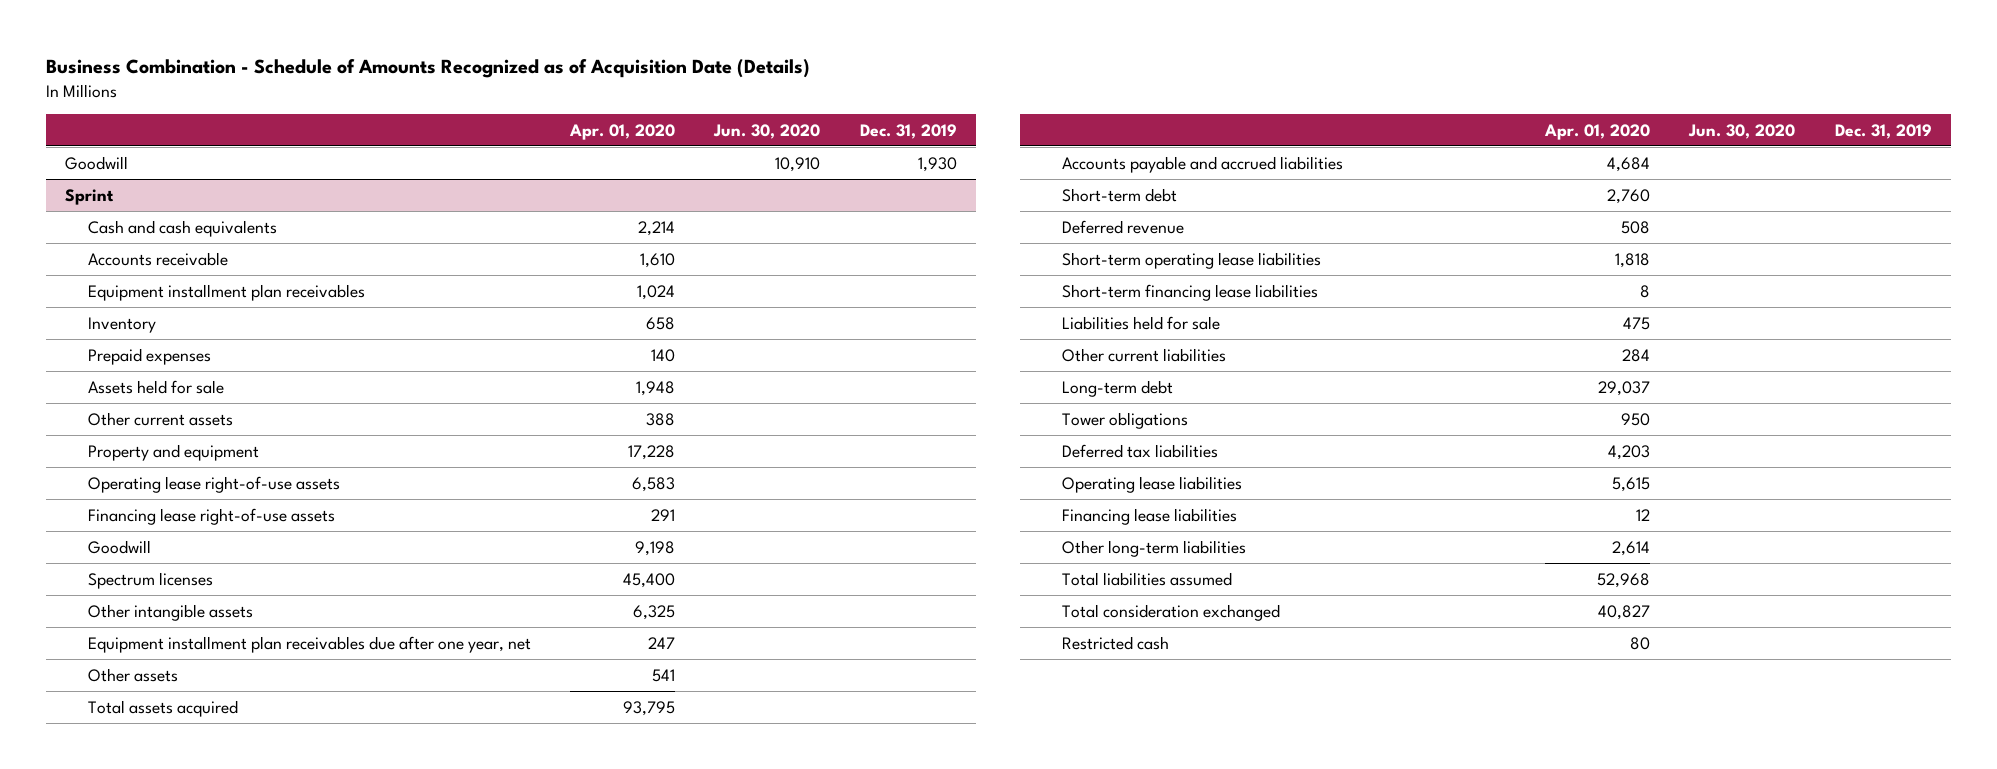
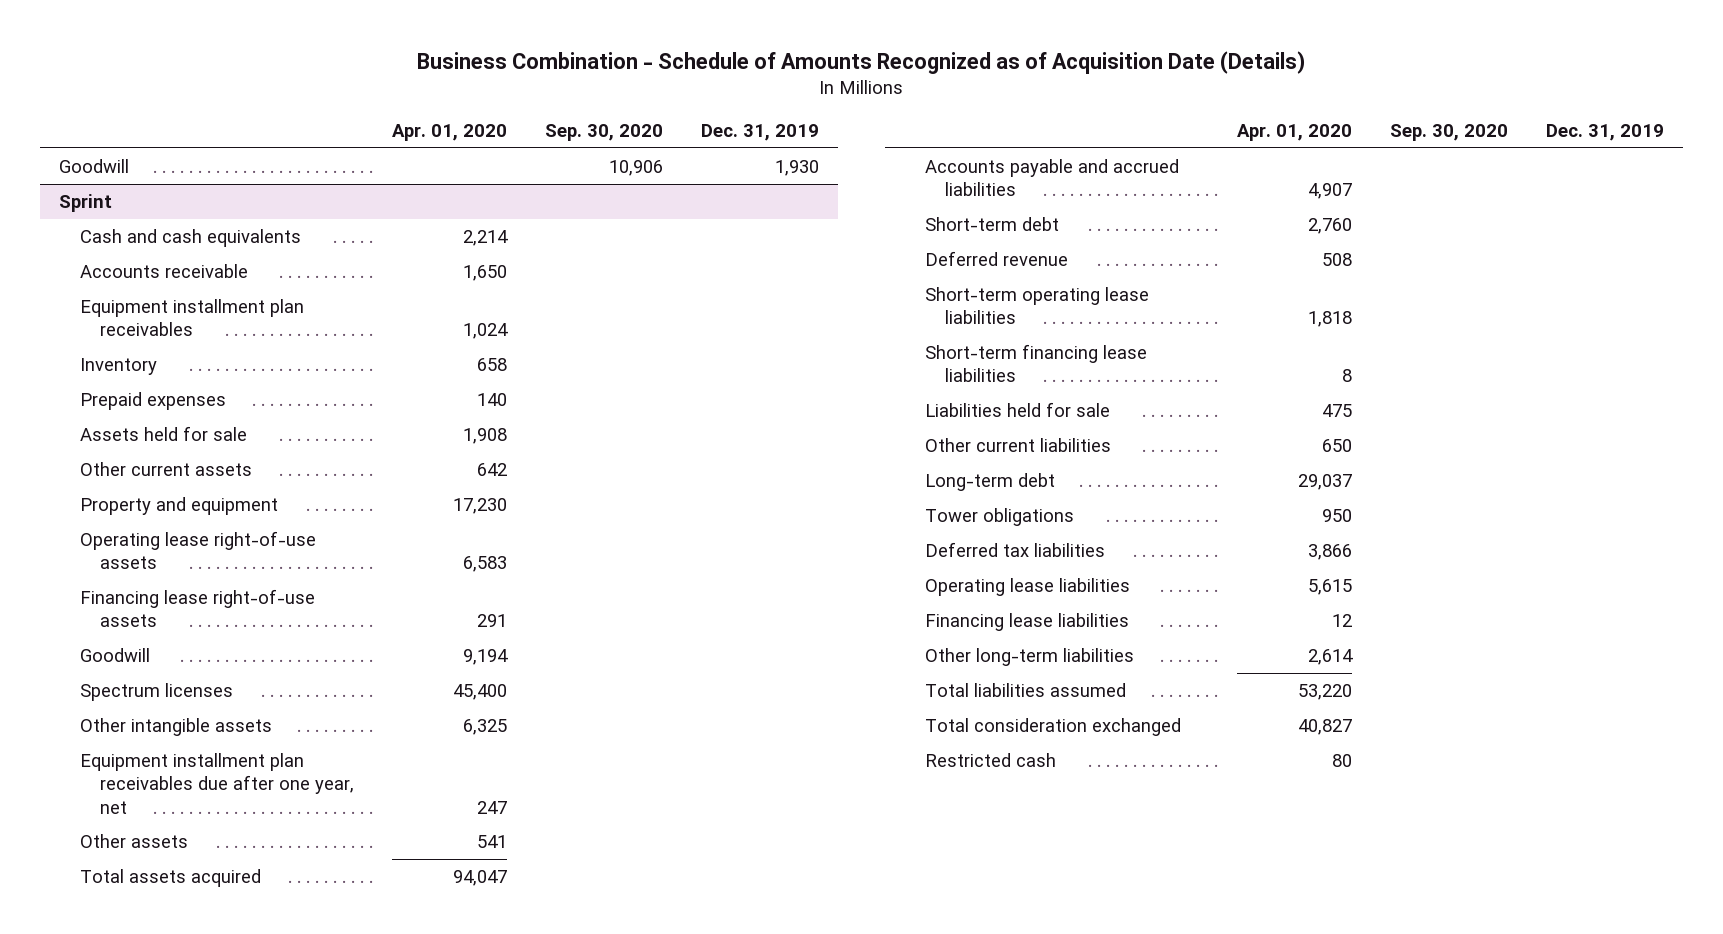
[713,123,821,139] Jun. 30, 2020 -> none
none -> [545,123,664,141] Sep. 30, 2020
[640,252,676,268] 1,610 -> [463,265,508,282] 1,650
[636,380,676,396] 1,948 -> [463,428,508,445] 1,908
[646,412,676,426] 388 -> [477,463,508,477] 642
[628,444,676,460] 17,228 -> [453,498,508,515] 17,230
[635,540,676,556] 9,198 -> [463,649,509,666] 9,194
[623,700,676,716] 93,795 -> [453,870,508,887] 94,047
[1606,156,1650,172] 4,684 -> [1308,183,1353,200] 4,907
[1621,348,1650,362] 284 -> [1322,439,1353,453] 650
[1607,444,1650,460] 4,203 -> [1308,544,1353,561] 3,866
[1596,572,1650,588] 52,968 -> [1298,684,1353,701] 53,220

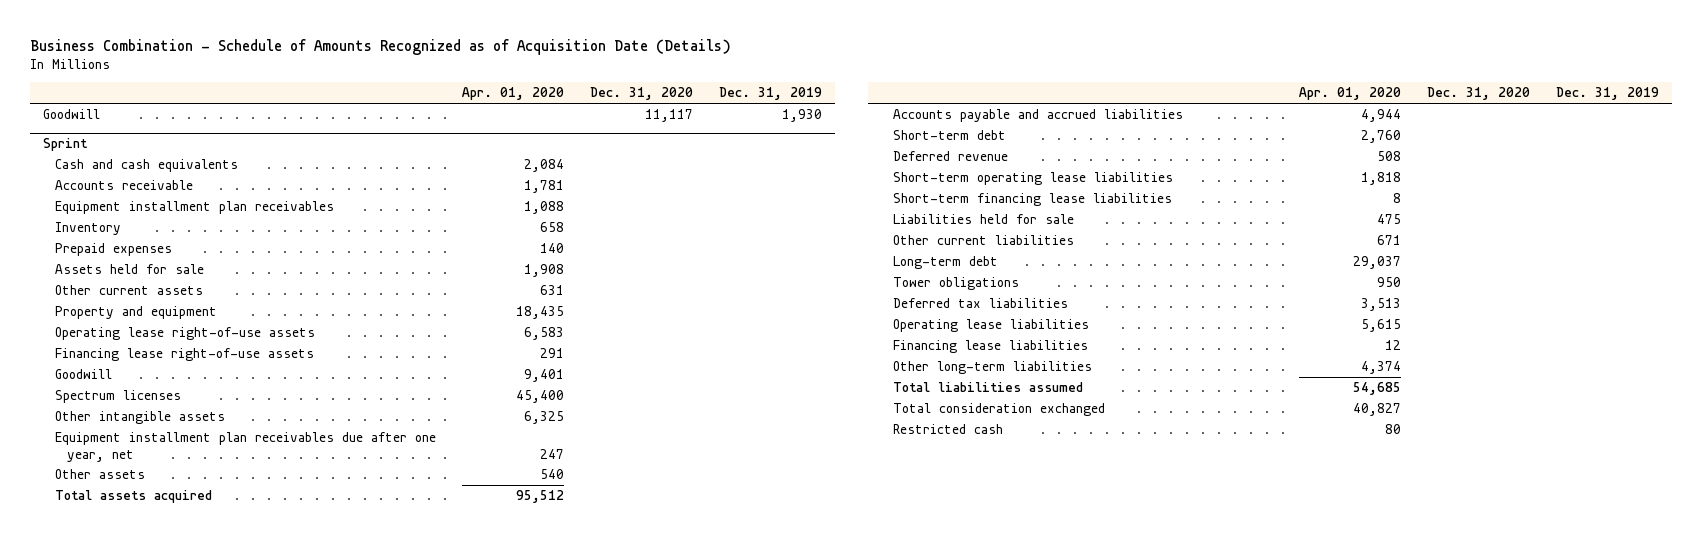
[545,123,664,141] Sep. 30, 2020 -> none
none -> [589,87,693,101] Dec. 31, 2020
[463,230,509,247] 2,214 -> [524,159,565,173] 2,084
[463,265,508,282] 1,650 -> [524,180,565,194] 1,781
[463,323,509,340] 1,024 -> [524,201,565,215] 1,088
[477,463,508,477] 642 -> [540,285,565,296] 631
[453,498,508,515] 17,230 -> [516,306,565,320] 18,435
[463,649,509,666] 9,194 -> [524,369,565,383] 9,401
[477,835,508,849] 541 -> [540,469,565,480] 540
[453,870,508,887] 94,047 -> [516,490,565,504] 95,512
[1308,183,1353,200] 4,907 -> [1361,109,1402,123] 4,944
[1322,439,1353,453] 650 -> [1377,235,1402,246] 671
[1308,544,1353,561] 3,866 -> [1361,298,1402,312] 3,513
[1308,649,1354,666] 2,614 -> [1361,361,1402,375] 4,374
[1298,684,1353,701] 53,220 -> [1353,382,1402,396] 54,685

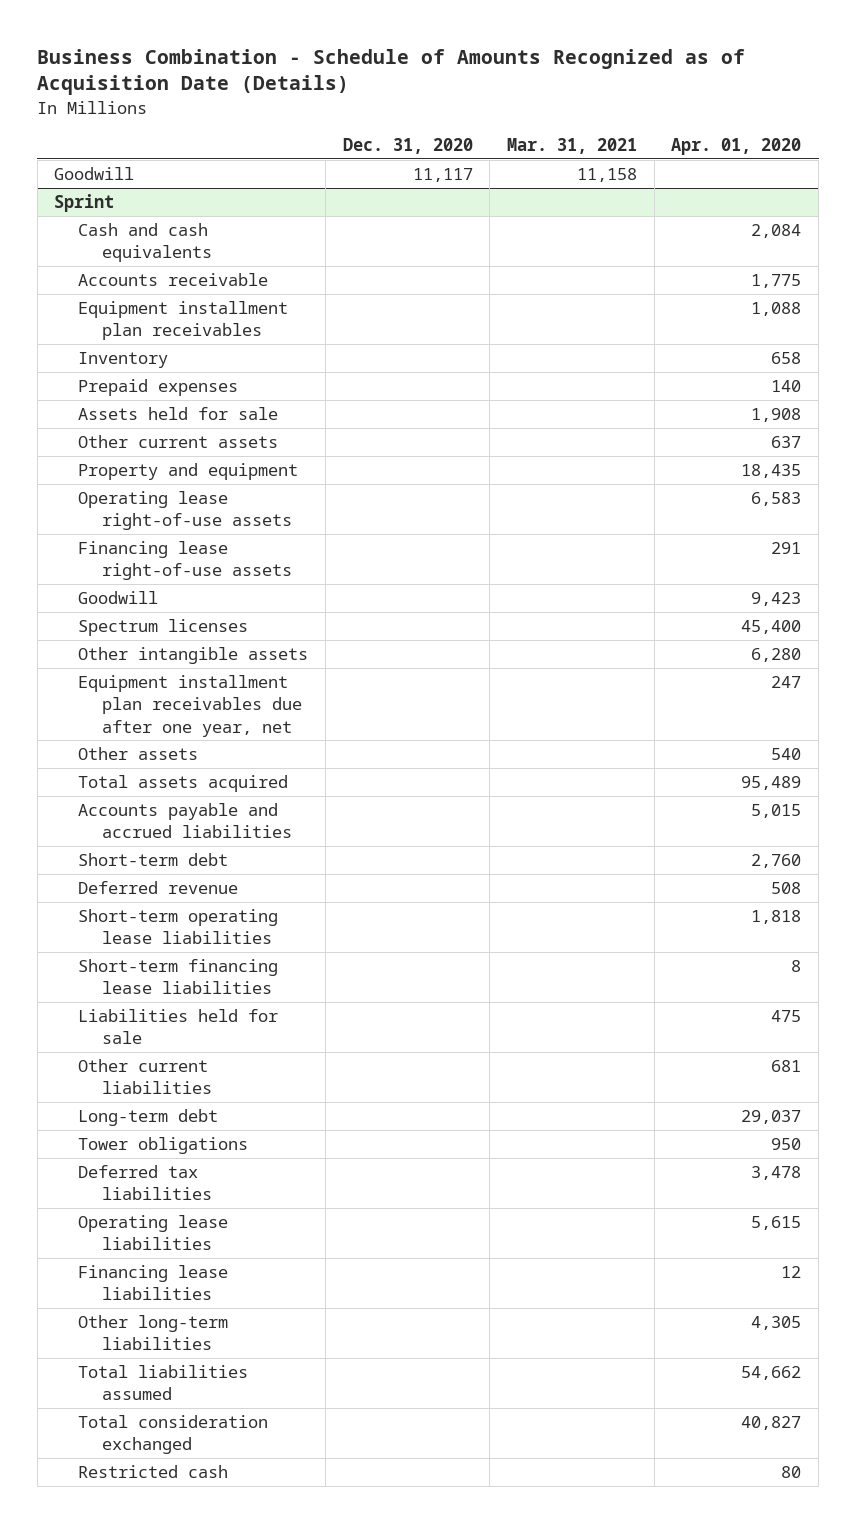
[718,87,822,101] Dec. 31, 2019 -> none
none -> [507,137,638,154] Mar. 31, 2021
[524,180,565,194] 1,781 -> [751,274,802,289] 1,775
[540,285,565,296] 631 -> [771,436,802,449] 637
[524,369,565,383] 9,401 -> [751,592,802,607] 9,423
[524,411,565,425] 6,325 -> [751,648,802,663] 6,280
[516,490,565,504] 95,512 -> [741,776,802,791] 95,489
[1361,109,1402,123] 4,944 -> [751,804,802,819] 5,015
[1377,235,1402,246] 671 -> [771,1060,802,1073] 681
[1361,298,1402,312] 3,513 -> [751,1166,802,1181] 3,478
[1361,361,1402,375] 4,374 -> [751,1316,802,1331] 4,305
[1353,382,1402,396] 54,685 -> [741,1366,802,1381] 54,662

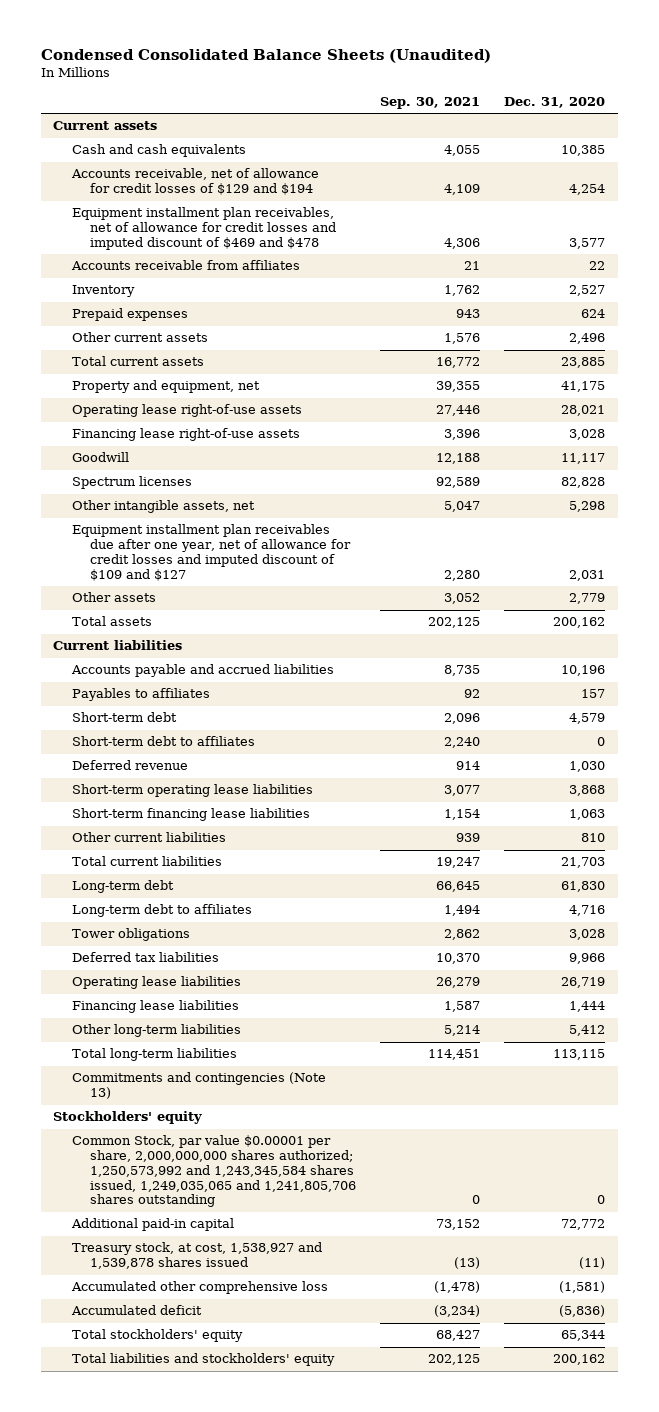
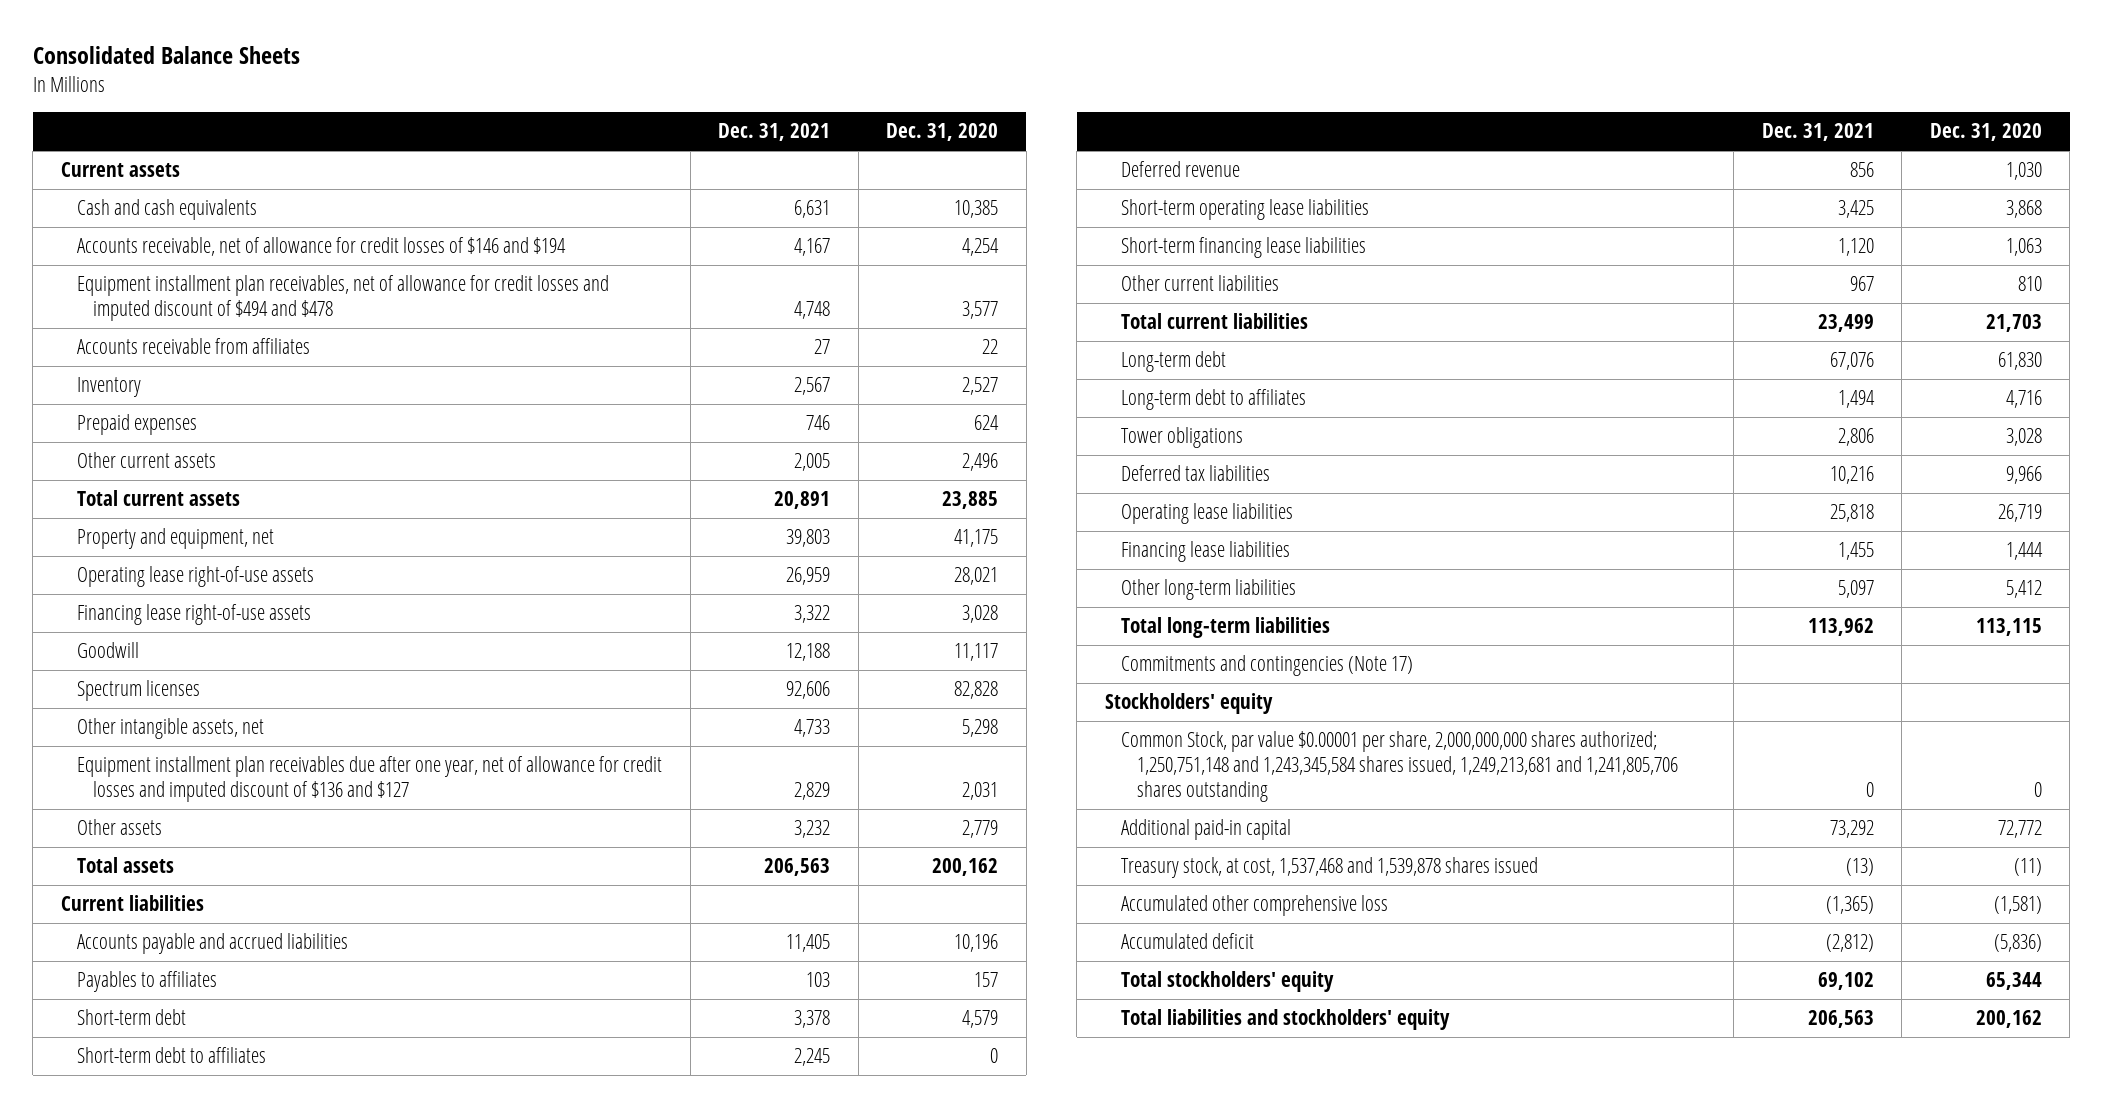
[41,49,492,64] Condensed Consolidated Balance Sheets (Unaudited) -> [32,46,300,65] Consolidated Balance Sheets
[380,96,481,109] Sep. 30, 2021 -> none
none -> [718,123,831,142] Dec. 31, 2021
[70,168,319,196] Accounts receivable, net of allowance for credit losses of $129 and $194 -> [77,237,567,257] Accounts receivable, net of allowance for credit losses of $146 and $194
[71,207,336,250] Equipment installment plan receivables, net of allowance for credit losses and imputed discount of $469 and $478 -> [77,275,610,322] Equipment installment plan receivables, net of allowance for credit losses and imputed discount of $494 and $478
[71,524,351,581] Equipment installment plan receivables due after one year, net of allowance for credit losses and imputed discount of $109 and $127 -> [77,756,663,803] Equipment installment plan receivables due after one year, net of allowance for credit losses and imputed discount of $136 and $127
[71,1072,326,1100] Commitments and contingencies (Note 13) -> [1120,655,1413,677] Commitments and contingencies (Note 17)
[71,1135,356,1208] Common Stock, par value $0.00001 per share, 2,000,000,000 shares authorized; 1,250,573,992 and 1,243,345,584 shares issued, 1,249,035,065 and 1,241,805,706 shares outstanding -> [1120,731,1679,803] Common Stock, par value $0.00001 per share, 2,000,000,000 shares authorized; 1,250,751,148 and 1,243,345,584 shares issued, 1,249,213,681 and 1,241,805,706 shares outstanding
[71,1242,322,1270] Treasury stock, at cost, 1,538,927 and 1,539,878 shares issued -> [1120,857,1538,879] Treasury stock, at cost, 1,537,468 and 1,539,878 shares issued

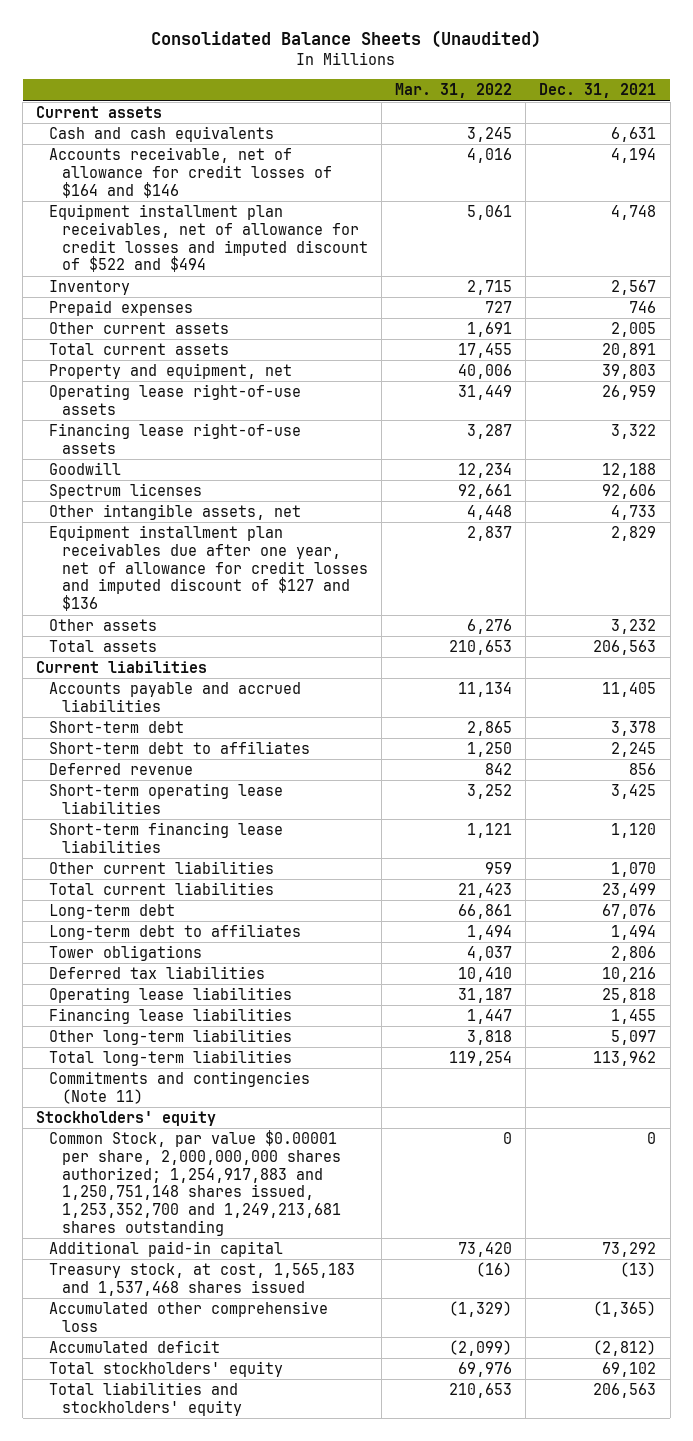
[32,46,300,65] Consolidated Balance Sheets -> [151,30,542,49] Consolidated Balance Sheets (Unaudited)
[886,123,999,142] Dec. 31, 2020 -> none
none -> [395,83,513,99] Mar. 31, 2022
[77,338,311,355] Accounts receivable from affiliates -> none
[77,237,567,257] Accounts receivable, net of allowance for credit losses of $146 and $194 -> [49,146,332,198] Accounts receivable, net of allowance for credit losses of $164 and $146
[794,238,831,257] 4,167 -> [611,147,657,163] 4,194
[77,275,610,322] Equipment installment plan receivables, net of allowance for credit losses and imputed discount of $494 and $478 -> [49,203,368,273] Equipment installment plan receivables, net of allowance for credit losses and imputed discount of $522 and $494
[77,756,663,803] Equipment installment plan receivables due after one year, net of allowance for credit losses and imputed discount of $136 and $127 -> [49,524,368,612] Equipment installment plan receivables due after one year, net of allowance for credit losses and imputed discount of $127 and $136
[77,971,218,993] Payables to affiliates -> none
[1849,276,1874,292] 967 -> [611,861,657,877] 1,070
[1120,655,1413,677] Commitments and contingencies (Note 17) -> [49,1070,311,1104] Commitments and contingencies (Note 11)
[1120,731,1679,803] Common Stock, par value $0.00001 per share, 2,000,000,000 shares authorized; 1,250,751,148 and 1,243,345,584 shares issued, 1,249,213,681 and 1,241,805,706 shares outstanding -> [49,1129,341,1236] Common Stock, par value $0.00001 per share, 2,000,000,000 shares authorized; 1,254,917,883 and 1,250,751,148 shares issued, 1,253,352,700 and 1,249,213,681 shares outstanding
[1120,857,1538,879] Treasury stock, at cost, 1,537,468 and 1,539,878 shares issued -> [49,1262,356,1296] Treasury stock, at cost, 1,565,183 and 1,537,468 shares issued

